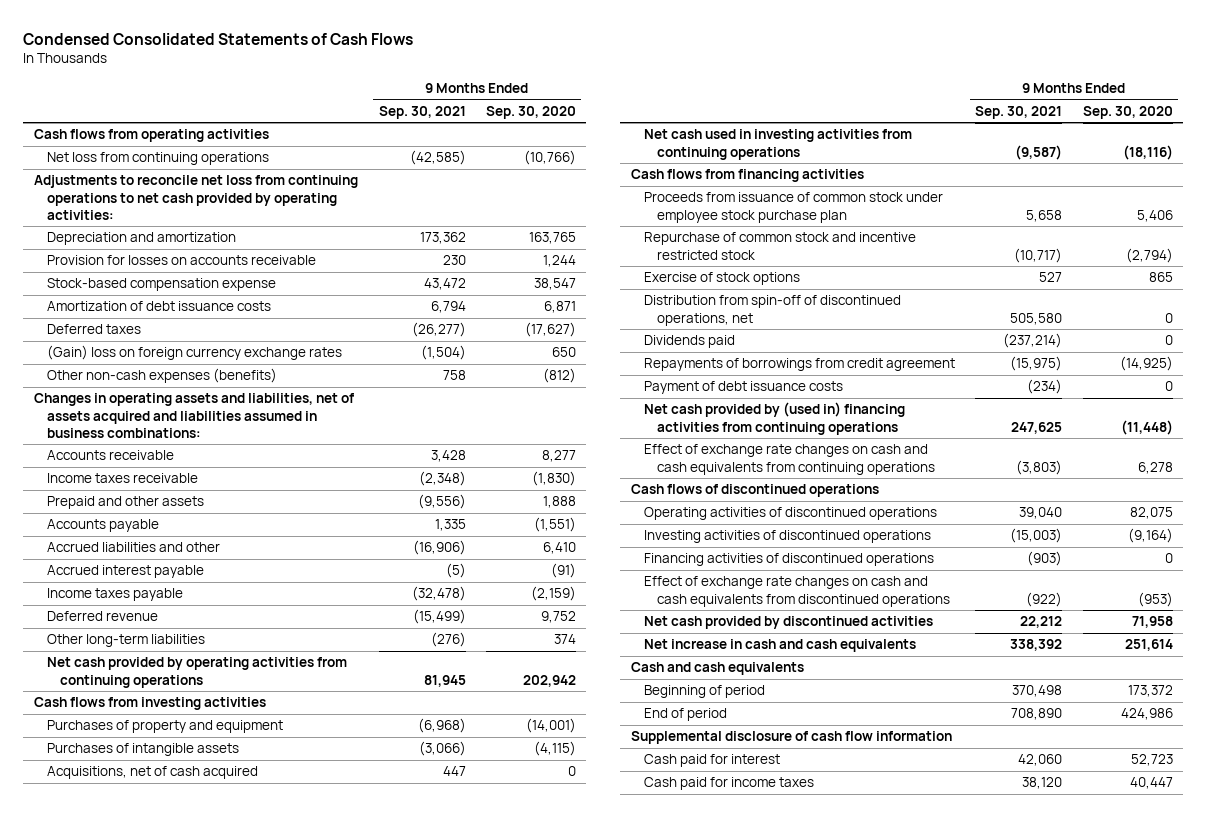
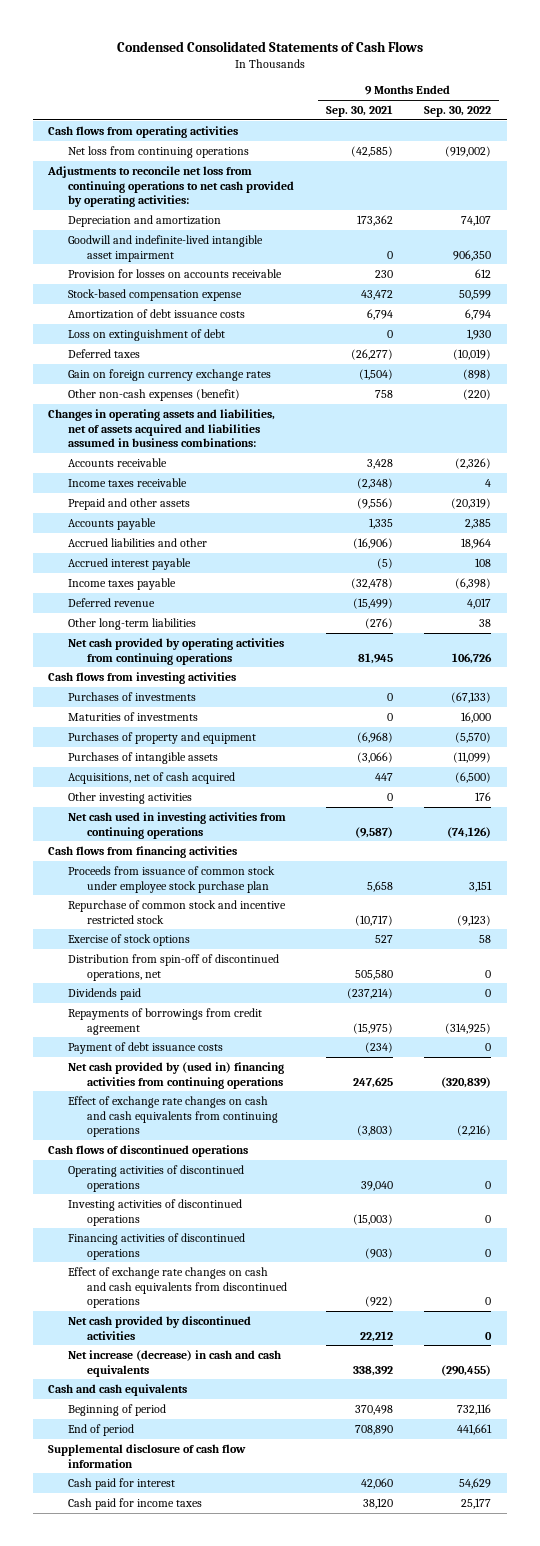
[486,105,577,119] Sep. 30, 2020 -> none
none -> [424,106,492,118] Sep. 30, 2022
none -> [67,235,263,262] Goodwill and indefinite-lived intangible asset impairment
none -> [67,329,225,342] Loss on extinguishment of debt
[46,345,342,361] (Gain) loss on foreign currency exchange rates -> [67,369,271,382] Gain on foreign currency exchange rates
[46,368,277,384] Other non-cash expenses (benefits) -> [67,389,240,402] Other non-cash expenses (benefit)
none -> [67,692,196,702] Purchases of investments
none -> [67,712,198,722] Maturities of investments
none -> [67,792,192,805] Other investing activities
[643,639,916,653] Net increase in cash and cash equivalents -> [67,1350,281,1377] Net increase (decrease) in cash and cash equivalents

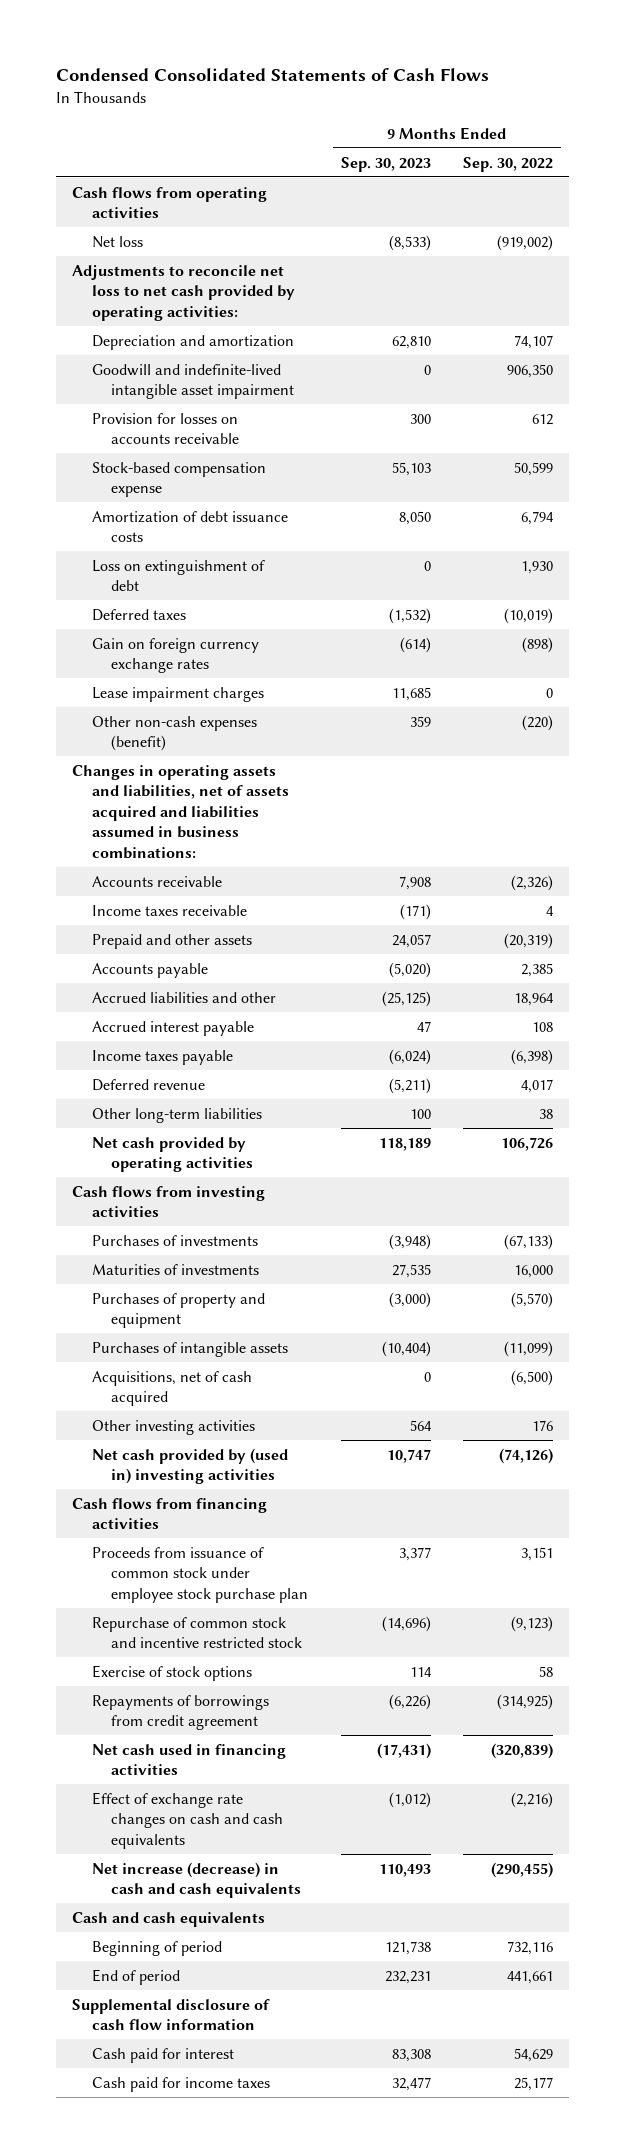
[325,105,393,118] Sep. 30, 2021 -> none
none -> [340,156,431,172] Sep. 30, 2023
[67,146,249,159] Net loss from continuing operations -> [91,235,143,248] Net loss
[47,166,294,208] Adjustments to reconcile net loss from continuing operations to net cash provided by operating activities: -> [72,264,295,321] Adjustments to reconcile net loss to net cash provided by operating activities:
none -> [91,686,264,702] Lease impairment charges
[67,638,284,665] Net cash provided by operating activities from continuing operations -> [91,1136,254,1173] Net cash provided by operating activities
[67,812,286,839] Net cash used in investing activities from continuing operations -> [91,1447,288,1485] Net cash provided by (used in) investing activities
[67,954,279,981] Distribution from spin-off of discontinued operations, net -> none
[67,988,141,1001] Dividends paid -> none
[67,1042,223,1055] Payment of debt issuance costs -> none
[48,1145,249,1158] Cash flows of discontinued operations -> none
[67,1165,244,1192] Operating activities of discontinued operations -> none
[67,1199,242,1226] Investing activities of discontinued operations -> none
[67,1233,245,1260] Financing activities of discontinued operations -> none
[67,1267,288,1309] Effect of exchange rate changes on cash and cash equivalents from discontinued operations -> none
[67,1316,251,1340] Net cash provided by discontinued activities -> none
[67,1062,284,1089] Net cash provided by (used in) financing activities from continuing operations -> [91,1743,286,1776] Net cash used in financing activities
[67,1096,279,1138] Effect of exchange rate changes on cash and cash equivalents from continuing operations -> [91,1791,284,1849] Effect of exchange rate changes on cash and cash equivalents

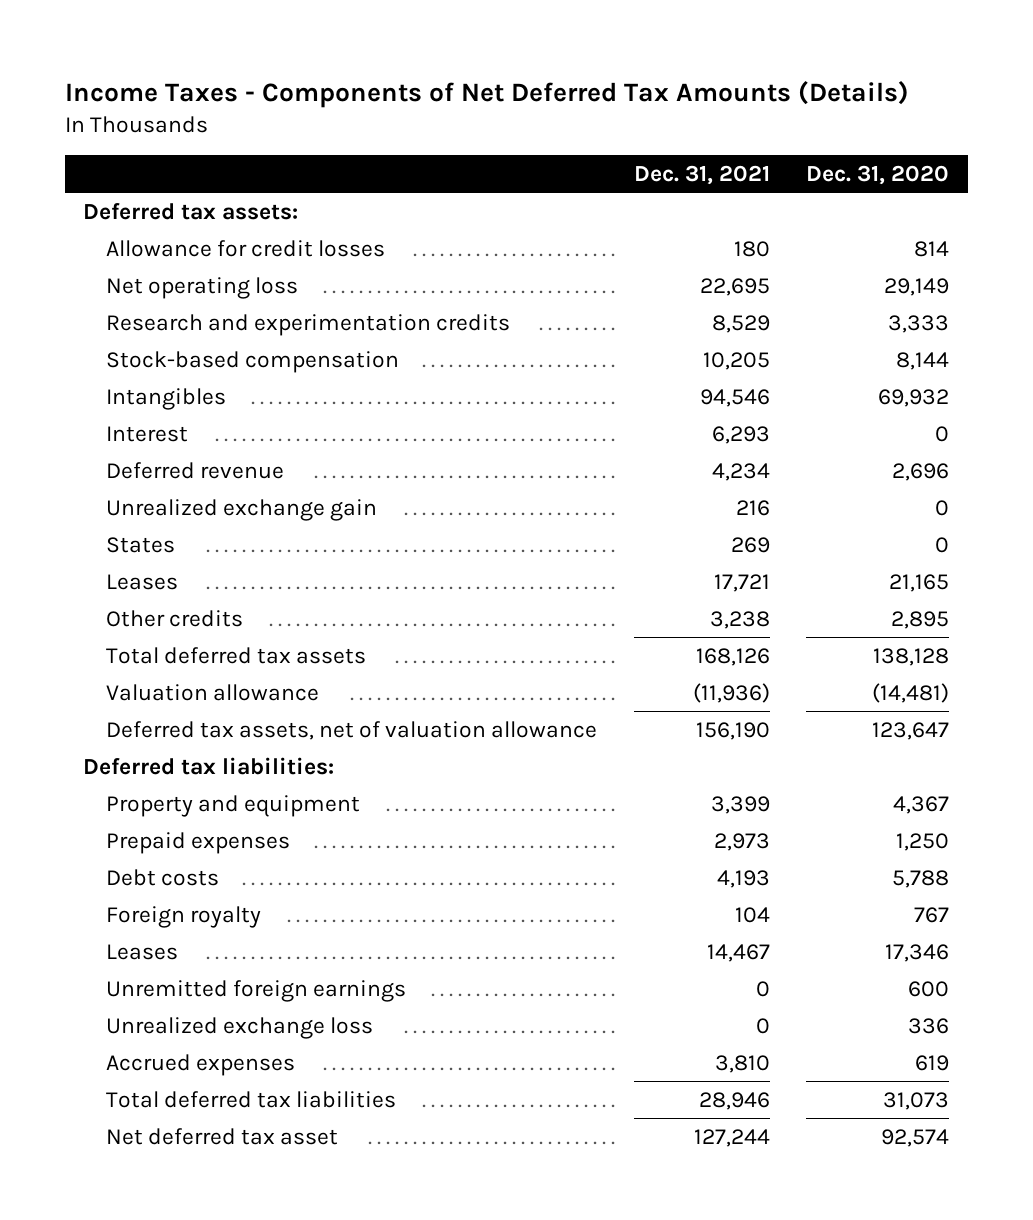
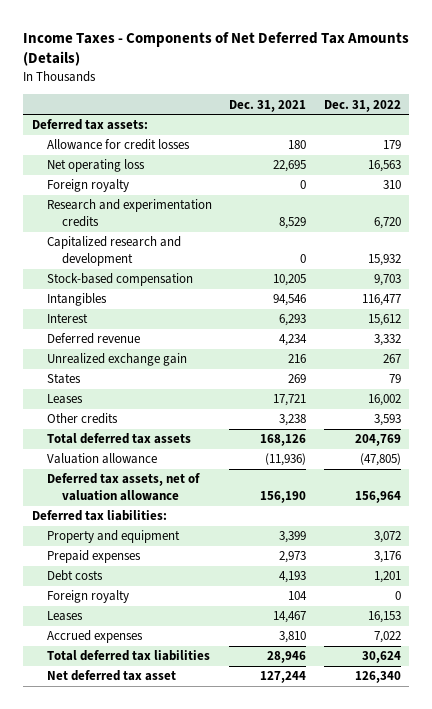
[806,164,950,185] Dec. 31, 2020 -> none
none -> [323,99,401,112] Dec. 31, 2022
none -> [46,179,129,193] Foreign royalty
none -> [46,236,181,266] Capitalized research and development
[105,979,406,1002] Unremitted foreign earnings -> none
[105,1016,373,1039] Unrealized exchange loss -> none

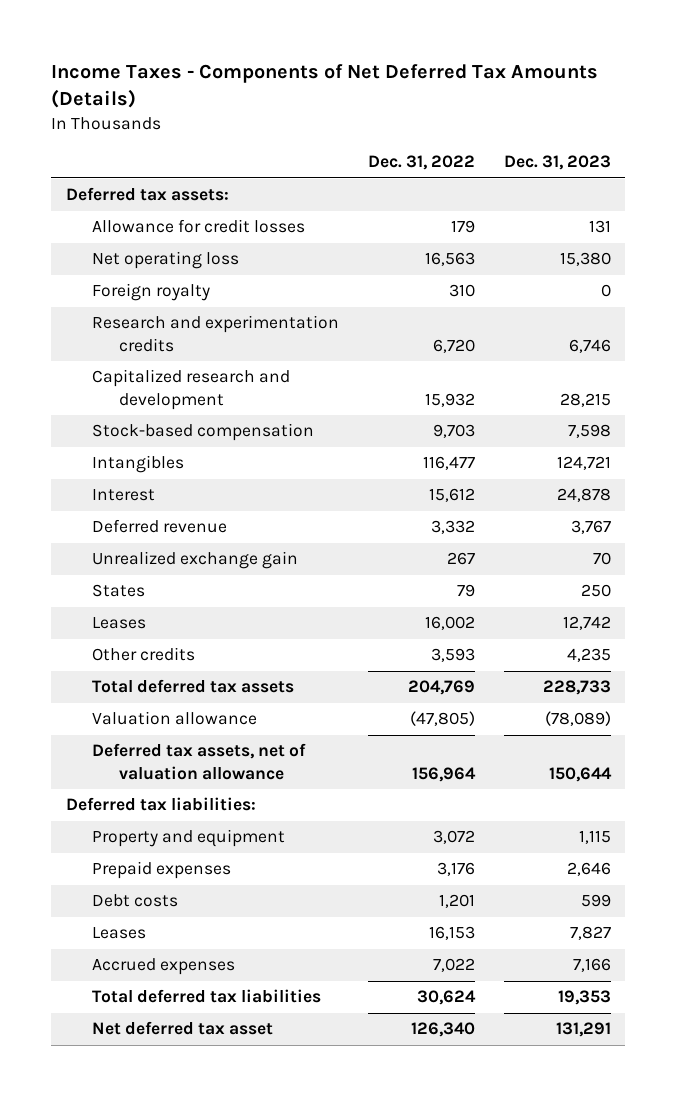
[229,99,307,112] Dec. 31, 2021 -> none
none -> [503,155,611,171] Dec. 31, 2023
[46,590,129,604] Foreign royalty -> none

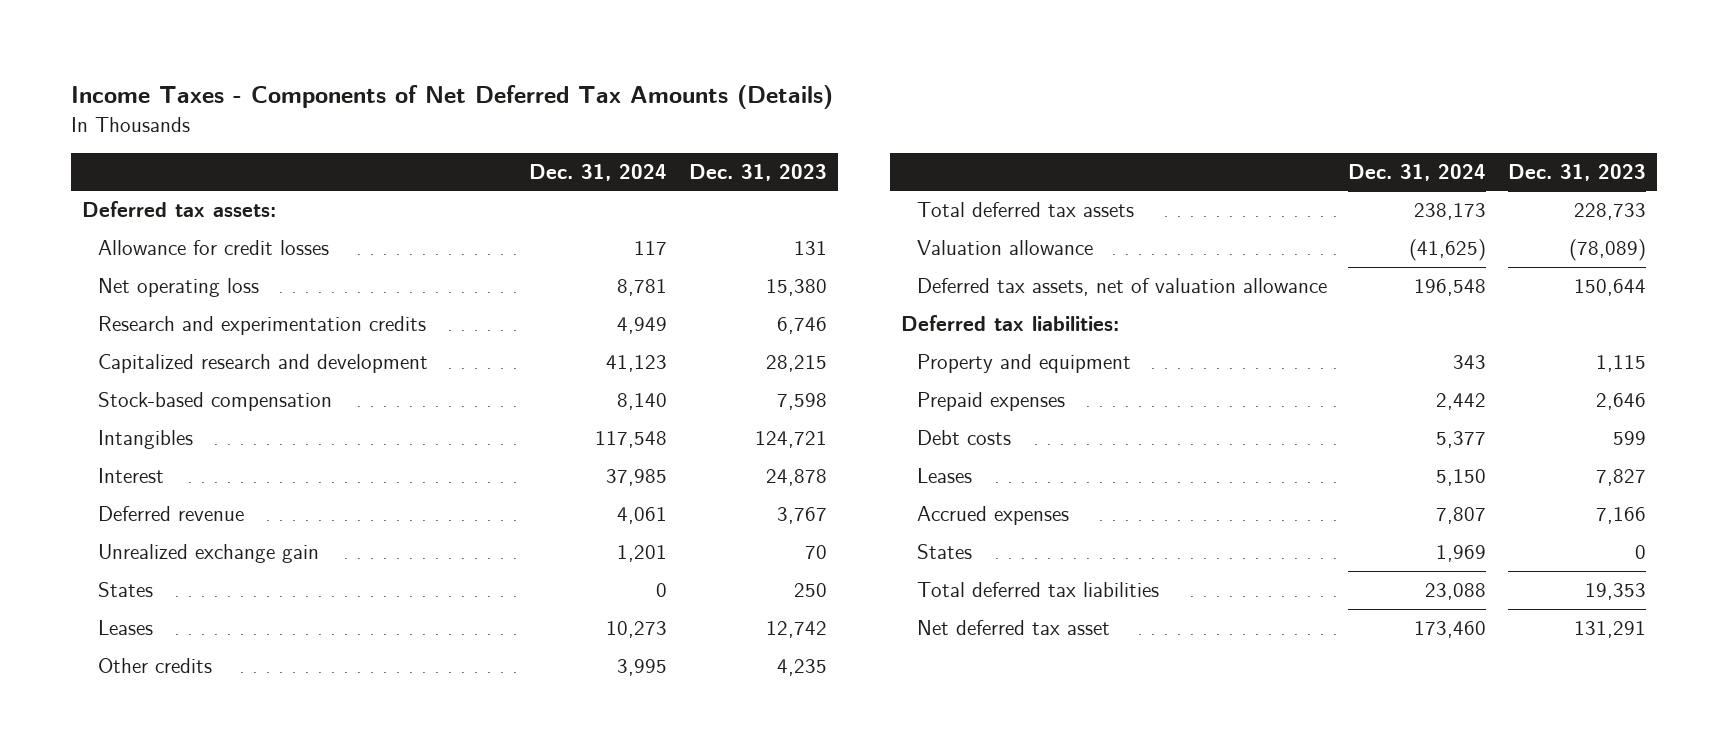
[367,155,475,171] Dec. 31, 2022 -> none
none -> [529,163,668,181] Dec. 31, 2024
[92,283,211,302] Foreign royalty -> none
none -> [916,544,972,560] States

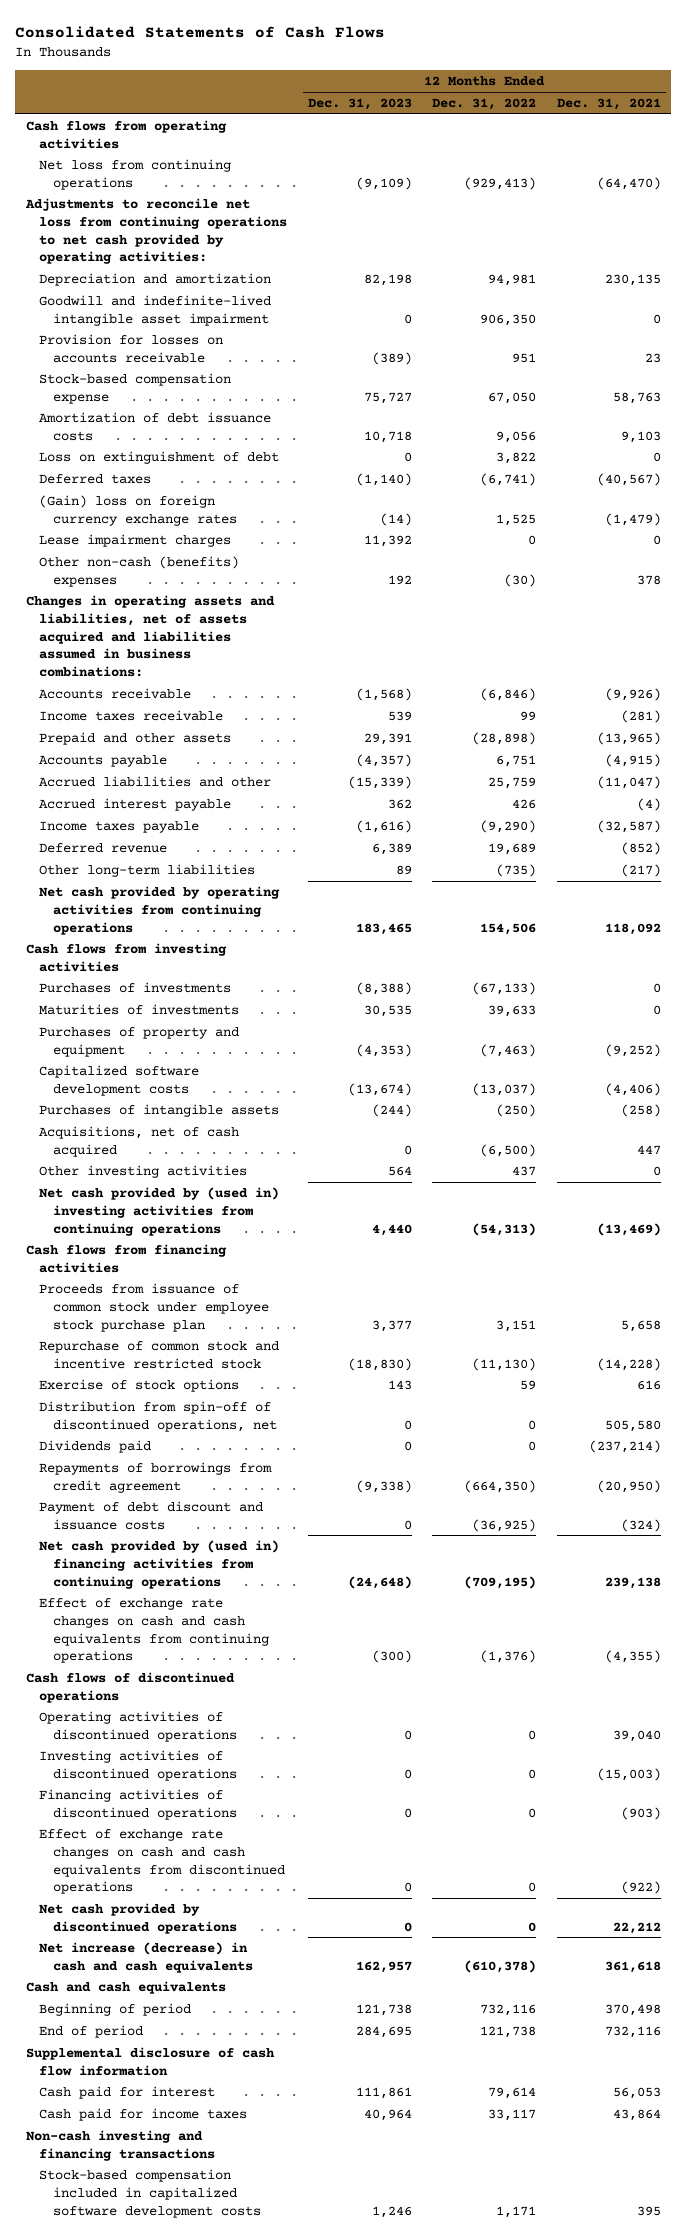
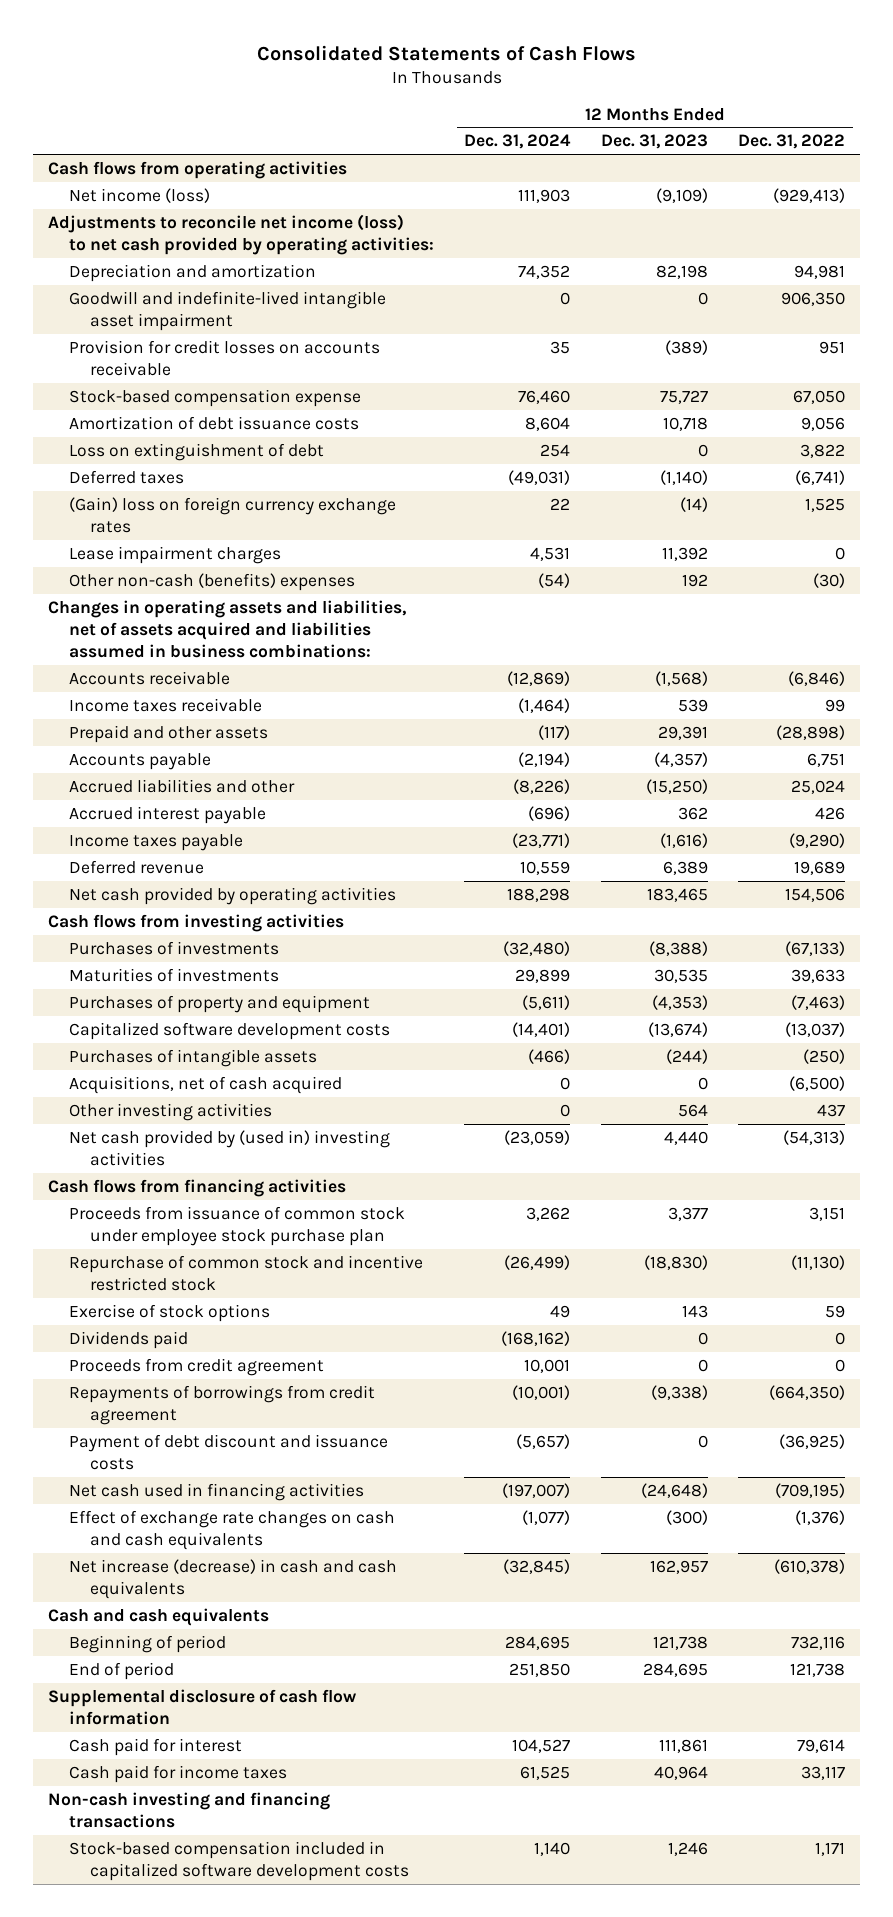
[556,97,661,110] Dec. 31, 2021 -> none
none -> [464,134,572,150] Dec. 31, 2024
[39,158,232,190] Net loss from continuing operations -> [68,187,210,203] Net income (loss)
[24,197,288,265] Adjustments to reconcile net loss from continuing operations to net cash provided by operating activities: -> [48,213,434,255] Adjustments to reconcile net income (loss) to net cash provided by operating activities:
[39,333,224,363] Provision for losses on accounts receivable -> [68,339,380,376] Provision for credit losses on accounts receivable
[347,775,412,789] (15,339) -> [645,778,708,794] (15,250)
[488,776,537,789] 25,759 -> [791,779,846,794] 25,024
[39,863,256,877] Other long-term liabilities -> none
[39,885,281,935] Net cash provided by operating activities from continuing operations -> [68,886,396,905] Net cash provided by operating activities
[39,1186,280,1236] Net cash provided by (used in) investing activities from continuing operations -> [68,1129,390,1166] Net cash provided by (used in) investing activities
[39,1400,277,1432] Distribution from spin-off of discontinued operations, net -> none
none -> [68,1357,324,1376] Proceeds from credit agreement
[25,1671,235,1703] Cash flows of discontinued operations -> none
[39,1710,237,1742] Operating activities of discontinued operations -> none
[39,1749,237,1781] Investing activities of discontinued operations -> none
[39,1788,237,1820] Financing activities of discontinued operations -> none
[39,1828,285,1895] Effect of exchange rate changes on cash and cash equivalents from discontinued operations -> none
[39,1902,237,1934] Net cash provided by discontinued operations -> none
[39,1539,280,1589] Net cash provided by (used in) financing activities from continuing operations -> [68,1482,364,1501] Net cash used in financing activities
[39,1597,269,1664] Effect of exchange rate changes on cash and cash equivalents from continuing operations -> [68,1509,395,1550] Effect of exchange rate changes on cash and cash equivalents

